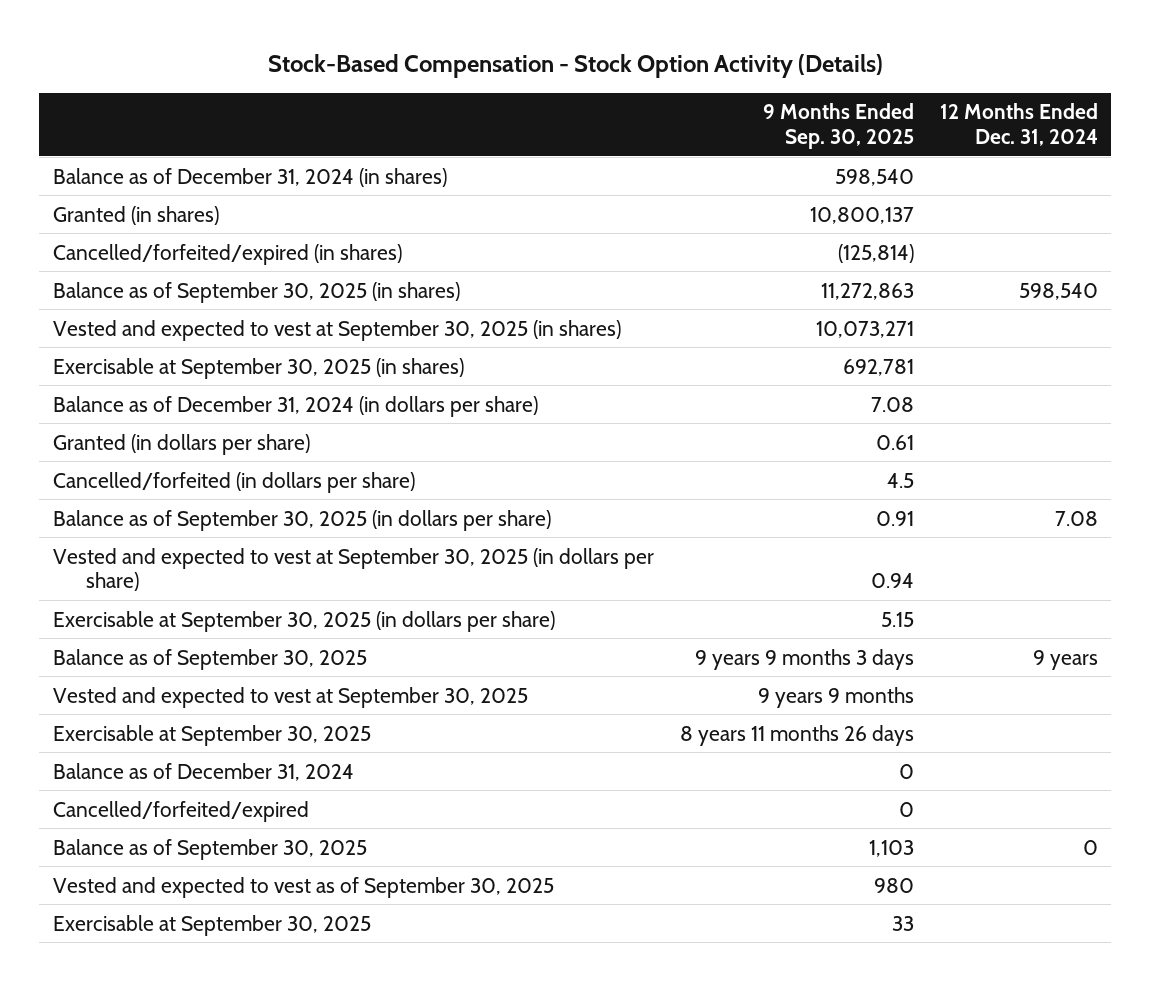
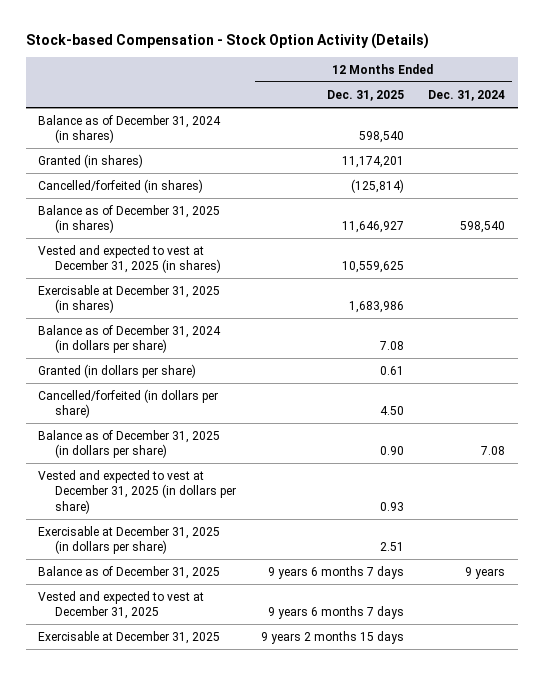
[268,53,884,78] Stock-Based Compensation - Stock Option Activity (Details) -> [25,32,429,49] Stock-based Compensation - Stock Option Activity (Details)
[762,103,914,149] 9 Months Ended Sep. 30, 2025 -> none
none -> [326,89,404,101] Dec. 31, 2025
[52,243,402,265] Cancelled/forfeited/expired (in shares) -> [37,178,203,193] Cancelled/forfeited (in shares)
[52,281,460,303] Balance as of September 30, 2025 (in shares) -> [37,204,220,234] Balance as of December 31, 2025 (in shares)
[52,319,621,341] Vested and expected to vest at September 30, 2025 (in shares) -> [37,244,222,274] Vested and expected to vest at December 31, 2025 (in shares)
[52,357,464,379] Exercisable at September 30, 2025 (in shares) -> [37,284,220,314] Exercisable at December 31, 2025 (in shares)
[52,762,354,781] Balance as of December 31, 2024 -> none
[52,800,309,822] Cancelled/forfeited/expired -> none
[52,838,367,860] Balance as of September 30, 2025 -> none
[52,876,554,898] Vested and expected to vest as of September 30, 2025 -> none
[52,914,371,936] Exercisable at September 30, 2025 -> none
[52,509,551,531] Balance as of September 30, 2025 (in dollars per share) -> [37,429,220,459] Balance as of December 31, 2025 (in dollars per share)
[52,547,654,592] Vested and expected to vest at September 30, 2025 (in dollars per share) -> [37,469,237,514] Vested and expected to vest at December 31, 2025 (in dollars per share)
[52,610,555,632] Exercisable at September 30, 2025 (in dollars per share) -> [37,525,220,555] Exercisable at December 31, 2025 (in dollars per share)
[52,648,367,670] Balance as of September 30, 2025 -> [37,565,220,579] Balance as of December 31, 2025
[52,686,528,708] Vested and expected to vest at September 30, 2025 -> [37,590,204,620] Vested and expected to vest at December 31, 2025
[52,724,371,746] Exercisable at September 30, 2025 -> [37,630,220,644] Exercisable at December 31, 2025

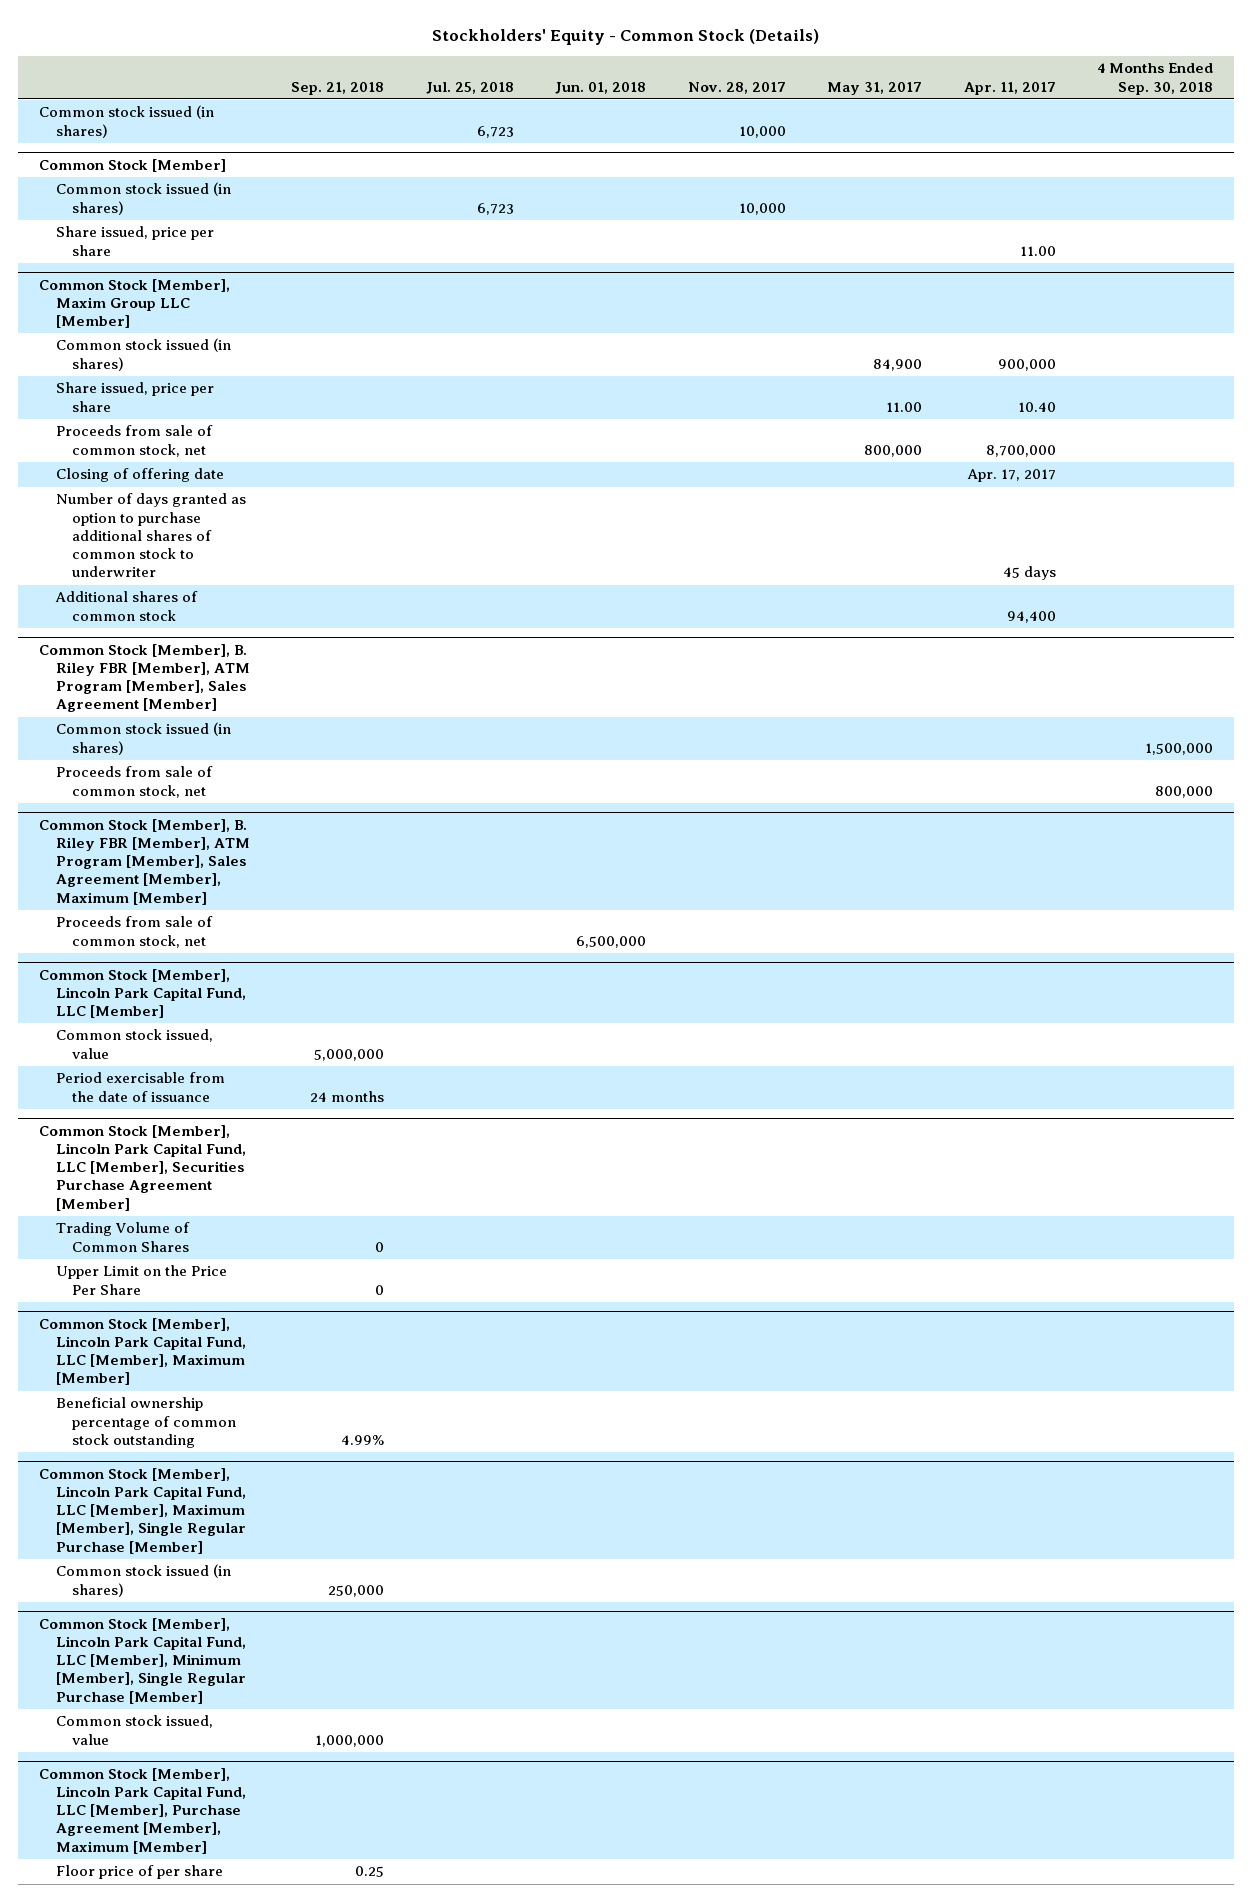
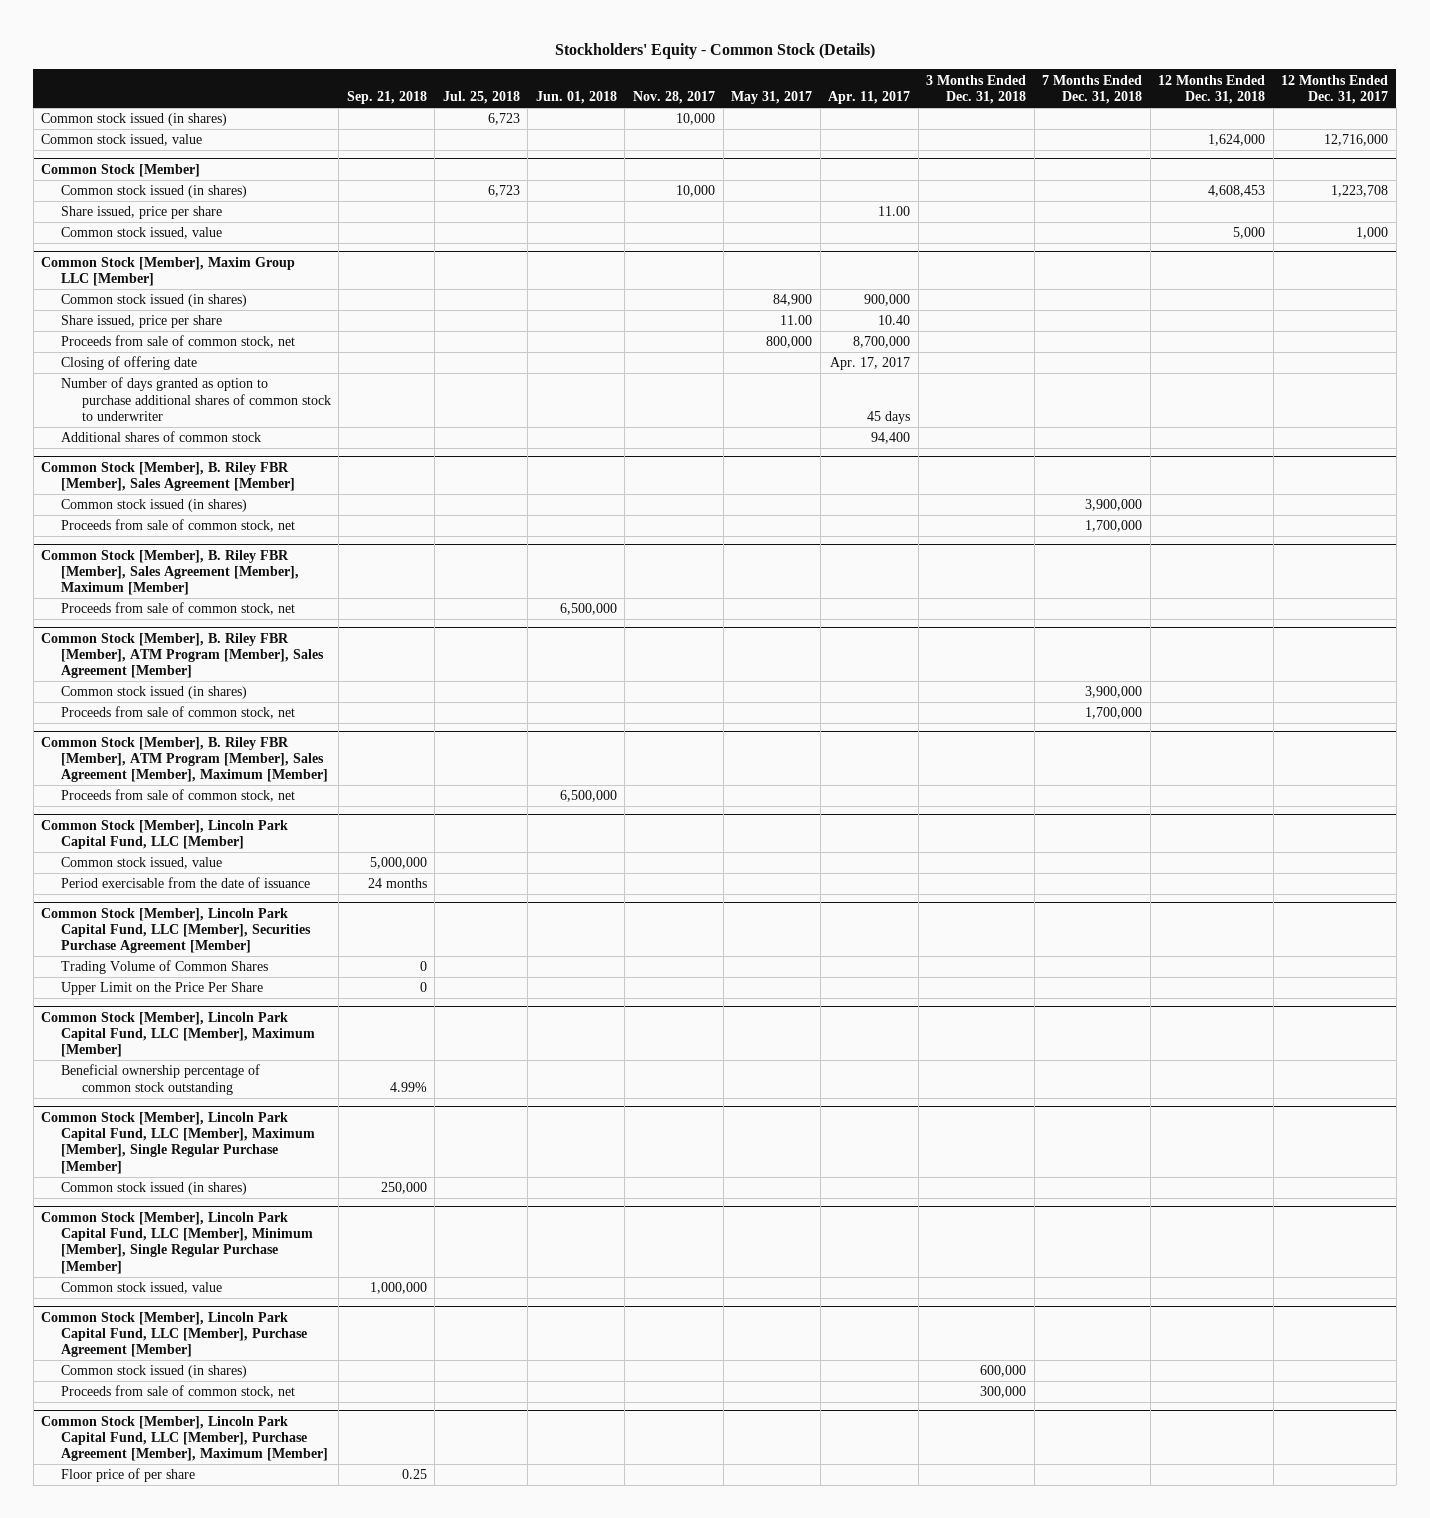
[1097,63,1214,95] 4 Months Ended Sep. 30, 2018 -> none
none -> [926,74,1027,104] 3 Months Ended Dec. 31, 2018
none -> [1042,74,1143,104] 7 Months Ended Dec. 31, 2018
none -> [1158,74,1266,104] 12 Months Ended Dec. 31, 2018
none -> [1281,74,1389,104] 12 Months Ended Dec. 31, 2017
none -> [41,134,203,147] Common stock issued, value
none -> [61,227,223,240] Common stock issued, value
none -> [41,461,296,491] Common Stock [Member], B. Riley FBR [Member], Sales Agreement [Member]
none -> [61,499,248,513] Common stock issued (in shares)
none -> [61,519,296,533] Proceeds from sale of common stock, net
none -> [41,549,300,596] Common Stock [Member], B. Riley FBR [Member], Sales Agreement [Member], Maximum [Member]
none -> [61,602,296,616] Proceeds from sale of common stock, net
none -> [41,1311,308,1358] Common Stock [Member], Lincoln Park Capital Fund, LLC [Member], Purchase Agreement [Member]
none -> [61,1365,248,1379] Common stock issued (in shares)
none -> [61,1385,296,1399] Proceeds from sale of common stock, net

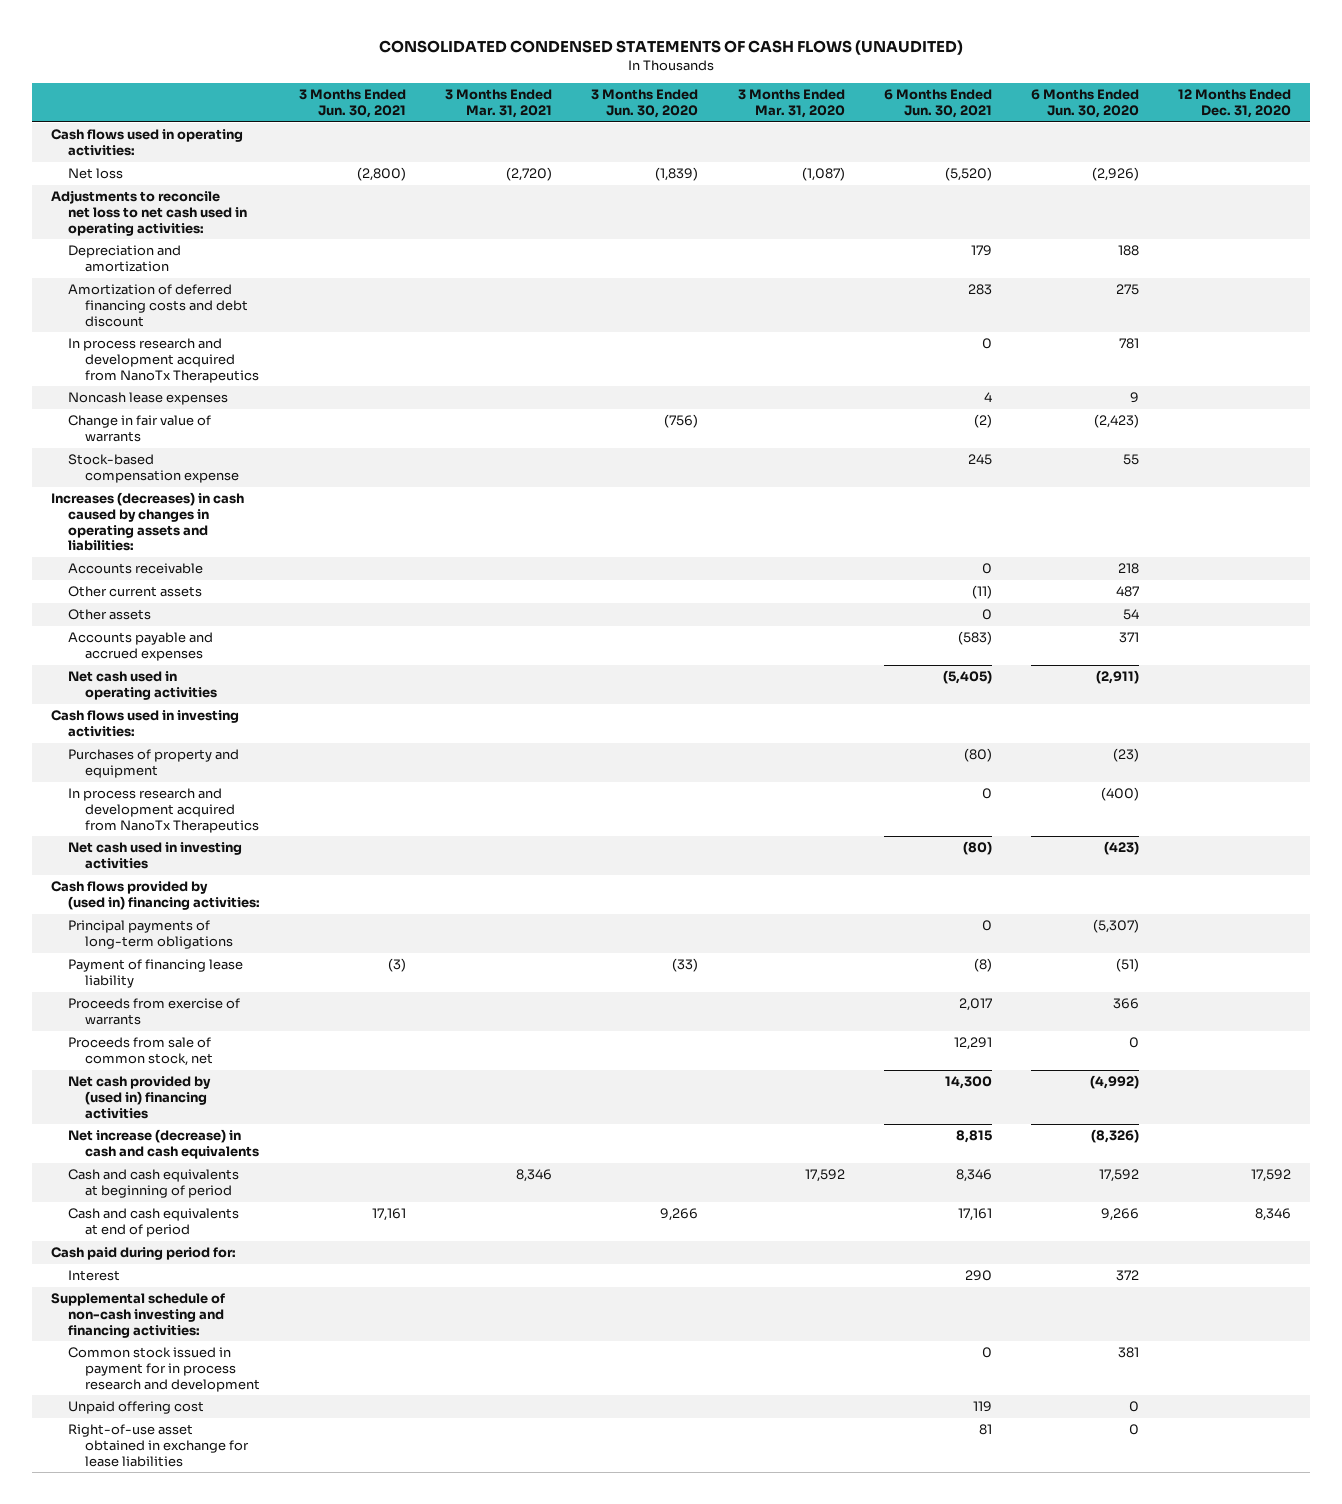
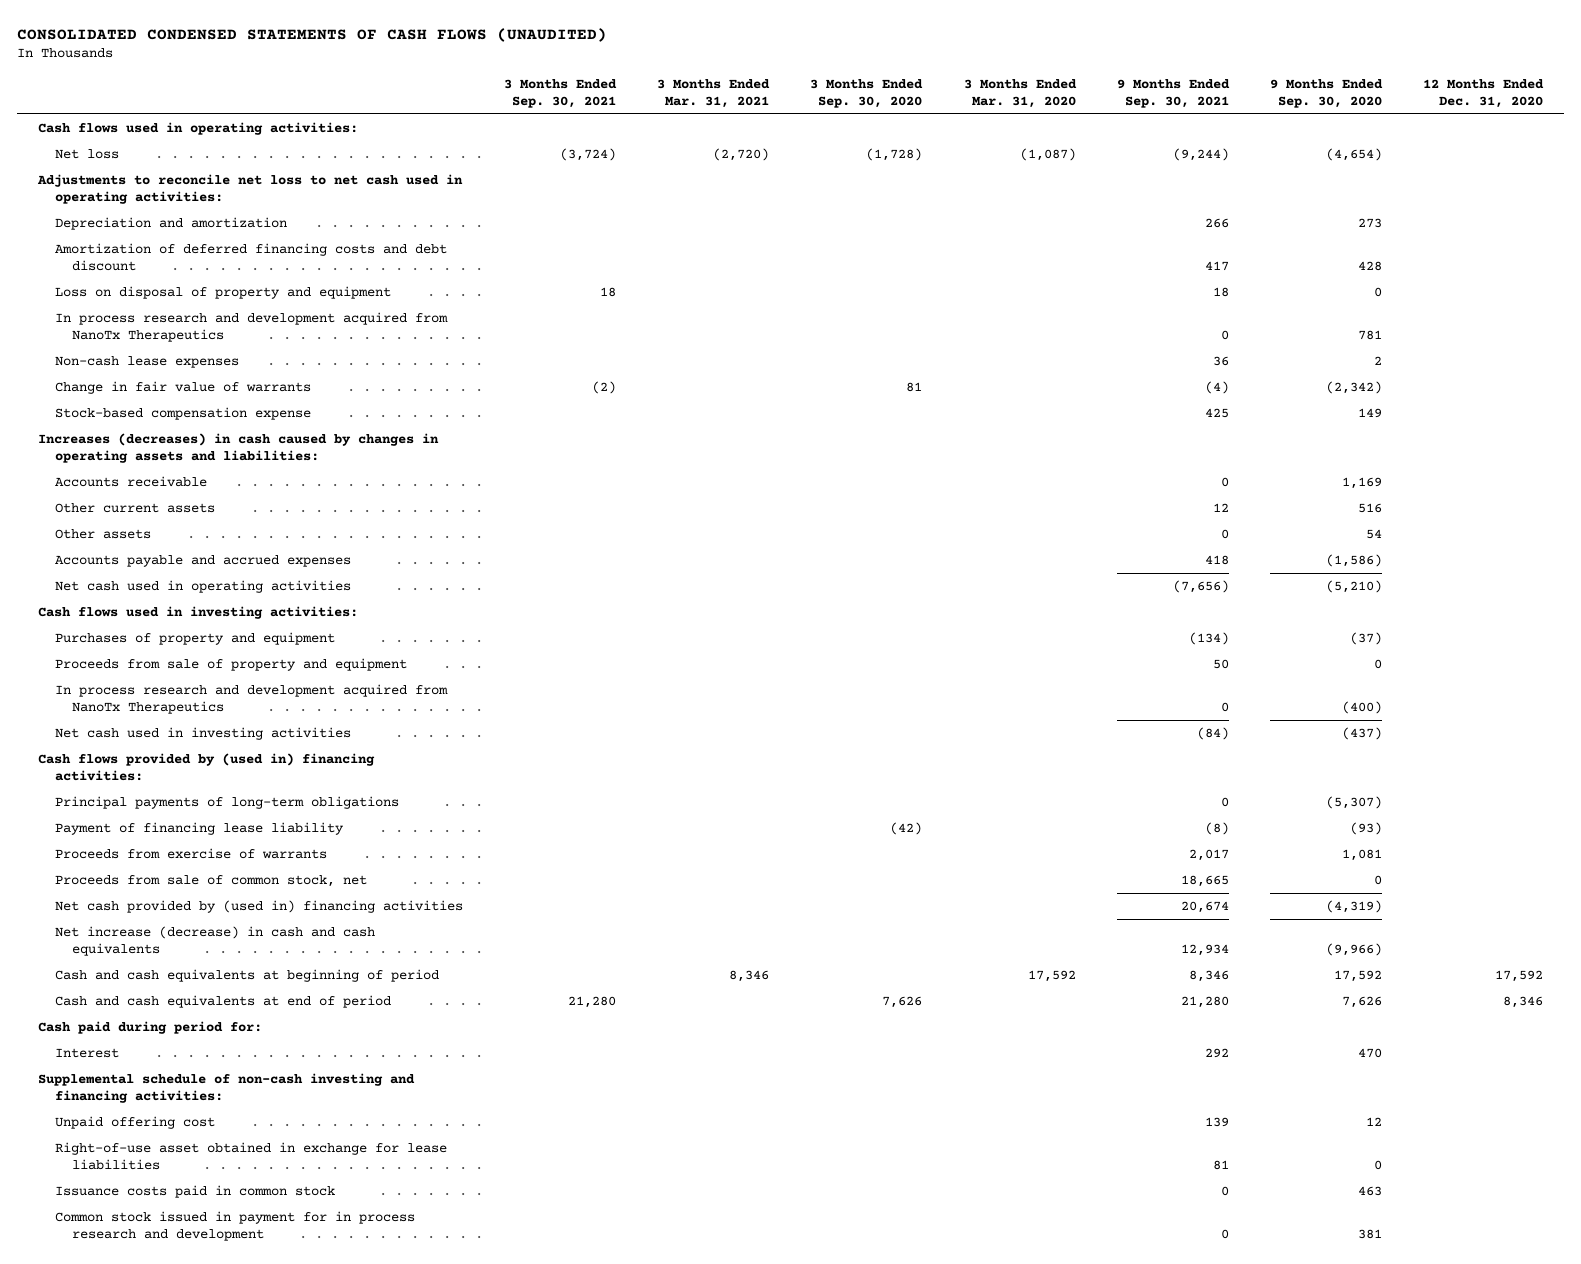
[299,89,407,118] 3 Months Ended Jun. 30, 2021 -> none
[591,89,699,118] 3 Months Ended Jun. 30, 2020 -> none
[883,89,992,118] 6 Months Ended Jun. 30, 2021 -> none
[1030,89,1139,118] 6 Months Ended Jun. 30, 2020 -> none
none -> [504,79,618,108] 3 Months Ended Sep. 30, 2021
none -> [810,79,924,108] 3 Months Ended Sep. 30, 2020
none -> [1116,79,1230,108] 9 Months Ended Sep. 30, 2021
none -> [1270,79,1384,108] 9 Months Ended Sep. 30, 2020
none -> [54,286,391,300] Loss on disposal of property and equipment
[68,392,229,406] Noncash lease expenses -> [54,356,239,369] Non-cash lease expenses
none -> [54,658,407,672] Proceeds from sale of property and equipment
none -> [54,1185,335,1199] Issuance costs paid in common stock
[68,1347,261,1392] Common stock issued in payment for in process research and development -> [54,1211,415,1241] Common stock issued in payment for in process research and development

